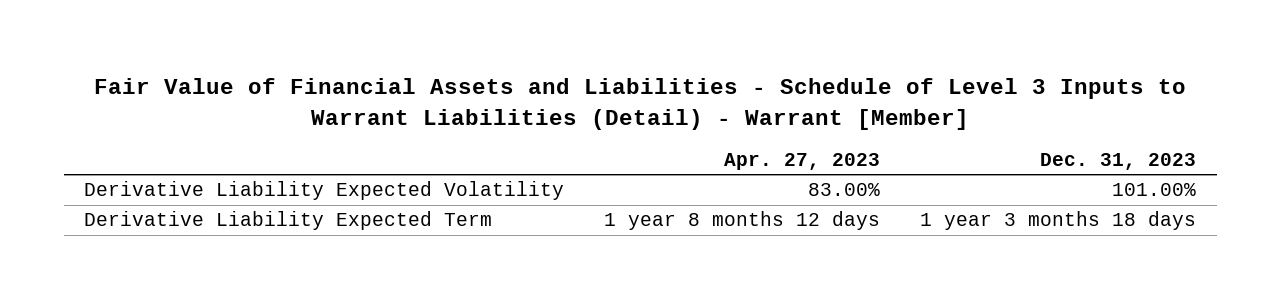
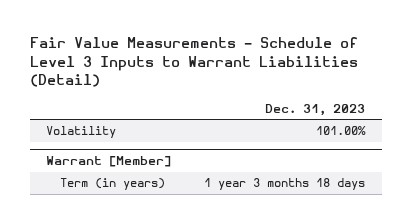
[94,78,1187,130] Fair Value of Financial Assets and Liabilities - Schedule of Level 3 Inputs to Warrant Liabilities (Detail) - Warrant [Member] -> [29,37,358,88] Fair Value Measurements - Schedule of Level 3 Inputs to Warrant Liabilities (Detail)
[724,152,881,170] Apr. 27, 2023 -> none
[84,181,565,201] Derivative Liability Expected Volatility -> [46,126,117,139] Volatility
none -> [46,156,172,168] Warrant [Member]
[84,211,493,231] Derivative Liability Expected Term -> [59,178,165,191] Term (in years)

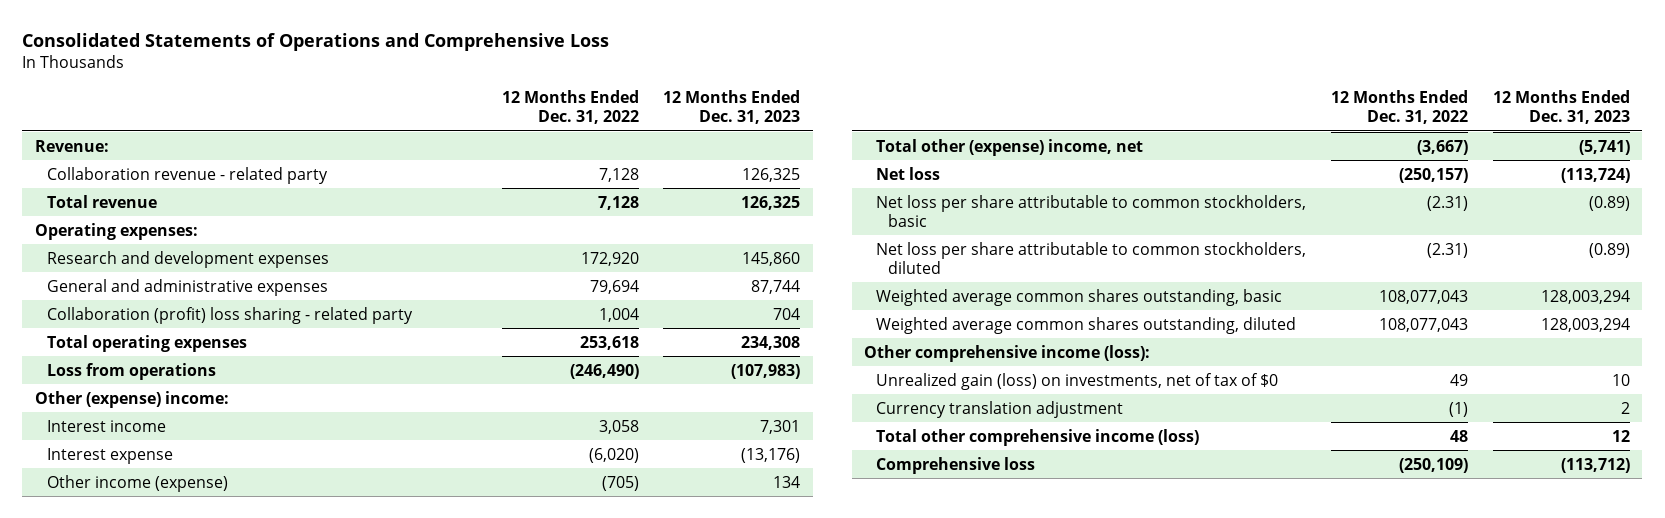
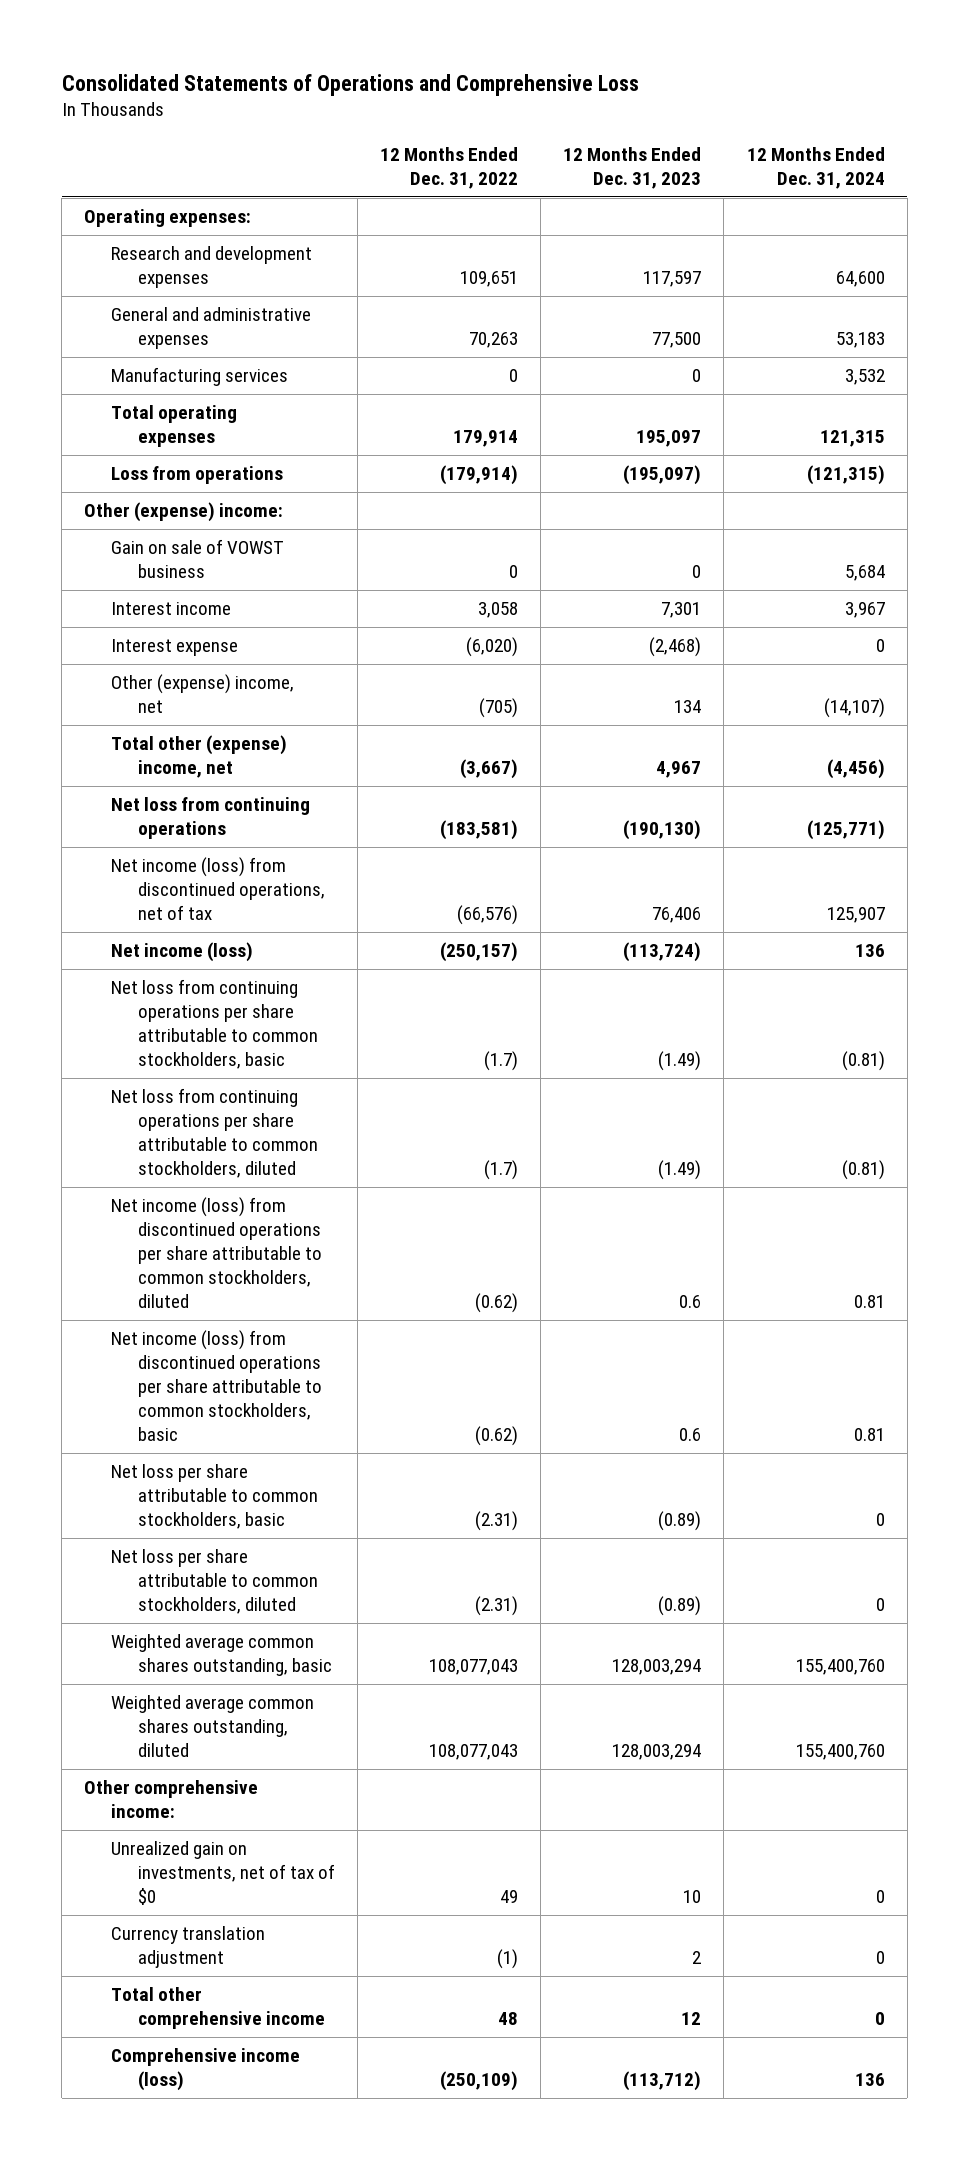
none -> [746,146,885,189] 12 Months Ended Dec. 31, 2024
[34,139,109,152] Revenue: -> none
[46,166,328,184] Collaboration revenue - related party -> none
[46,194,157,208] Total revenue -> none
[46,306,413,324] Collaboration (profit) loss sharing - related party -> none
[580,251,639,266] 172,920 -> [460,271,519,288] 109,651
[742,251,801,266] 145,860 -> [643,271,702,288] 117,597
[589,279,639,294] 79,694 -> [469,332,519,349] 70,263
[751,279,801,294] 87,744 -> [652,332,702,349] 77,500
none -> [111,367,289,387] Manufacturing services
[579,335,639,350] 253,618 -> [453,430,519,448] 179,914
[741,335,801,350] 234,308 -> [636,430,702,448] 195,097
[569,363,639,379] (246,490) -> [440,465,519,486] (179,914)
[731,363,801,379] (107,983) -> [623,465,702,486] (195,097)
none -> [111,539,285,579] Gain on sale of VOWST business
[741,447,801,463] (13,176) -> [649,637,702,658] (2,468)
[46,474,228,492] Other income (expense) -> [111,674,295,714] Other (expense) income, net
[1578,139,1630,155] (5,741) -> [656,761,702,779] 4,967
none -> [111,797,311,840] Net loss from continuing operations
none -> [111,857,325,921] Net income (loss) from discontinued operations, net of tax
[876,166,941,180] Net loss -> [111,942,254,963] Net income (loss)
none -> [111,979,318,1070] Net loss from continuing operations per share attributable to common stockholders, basic
none -> [111,1088,318,1179] Net loss from continuing operations per share attributable to common stockholders, diluted
none -> [111,1197,322,1309] Net income (loss) from discontinued operations per share attributable to common stockholders, diluted
none -> [111,1330,322,1442] Net income (loss) from discontinued operations per share attributable to common stockholders, basic
[864,344,1151,362] Other comprehensive income (loss): -> [84,1780,259,1819] Other comprehensive income:
[876,372,1279,390] Unrealized gain (loss) on investments, net of tax of $0 -> [111,1841,335,1906] Unrealized gain on investments, net of tax of $0
[876,428,1200,446] Total other comprehensive income (loss) -> [111,1987,325,2030] Total other comprehensive income
[876,456,1036,474] Comprehensive loss -> [111,2048,301,2092] Comprehensive income (loss)

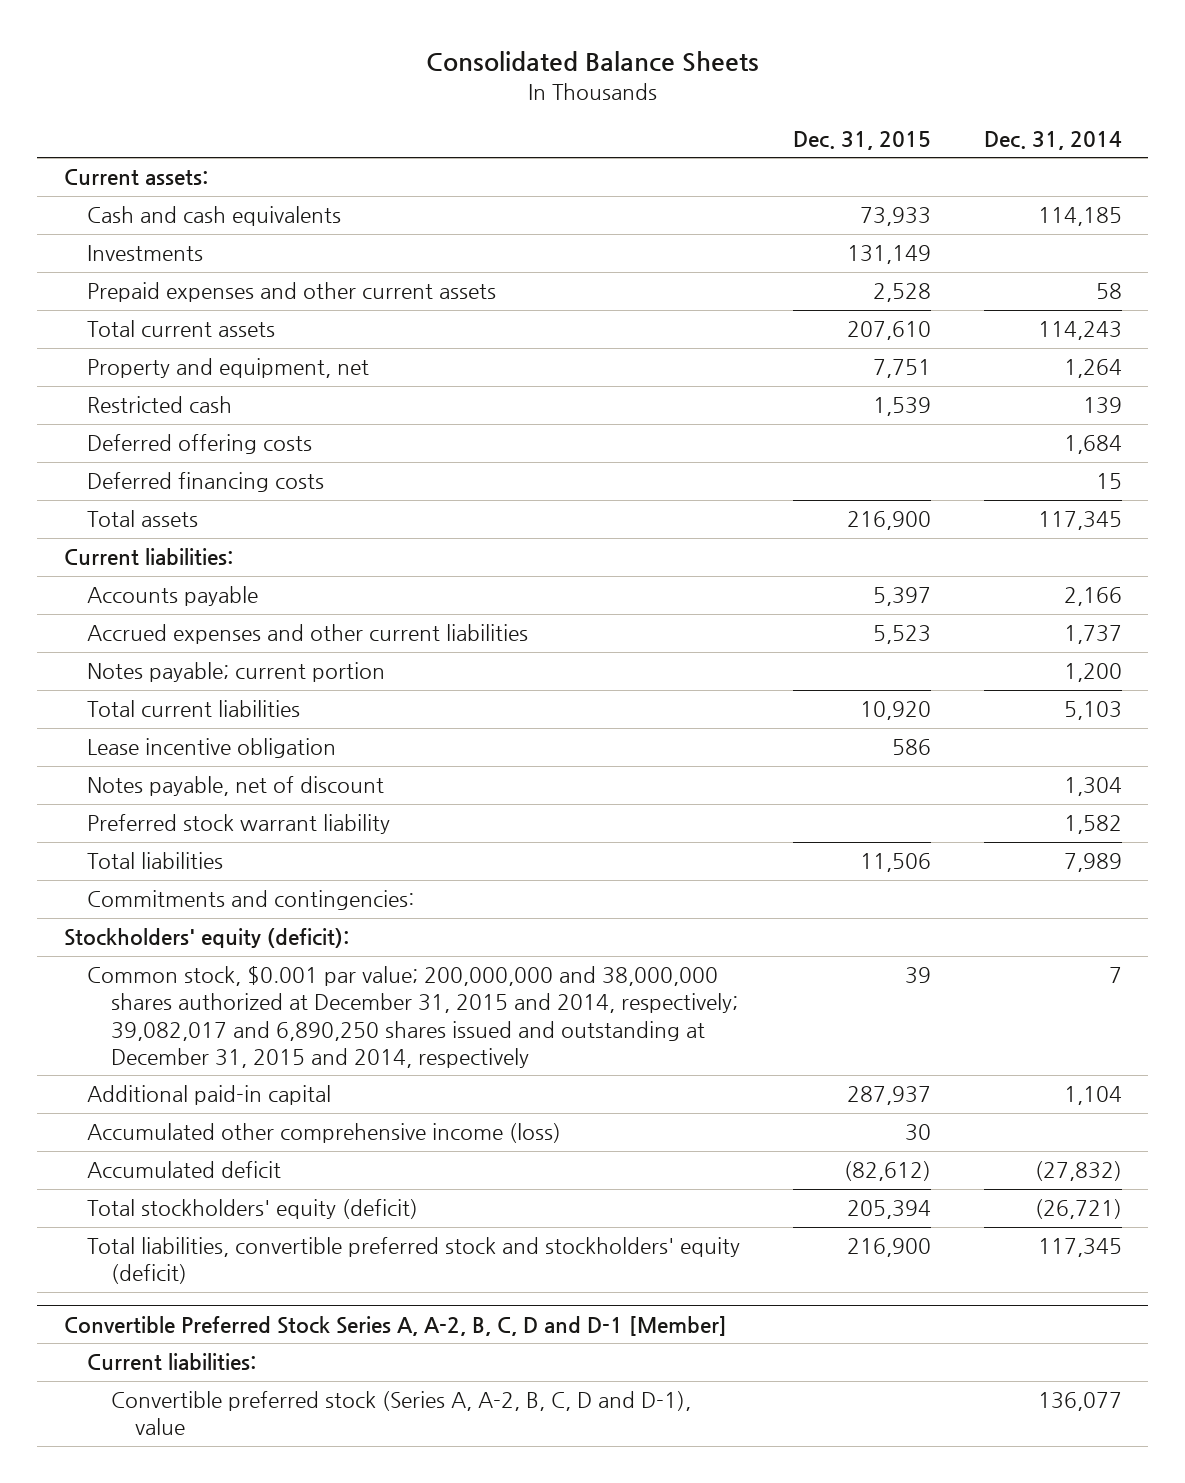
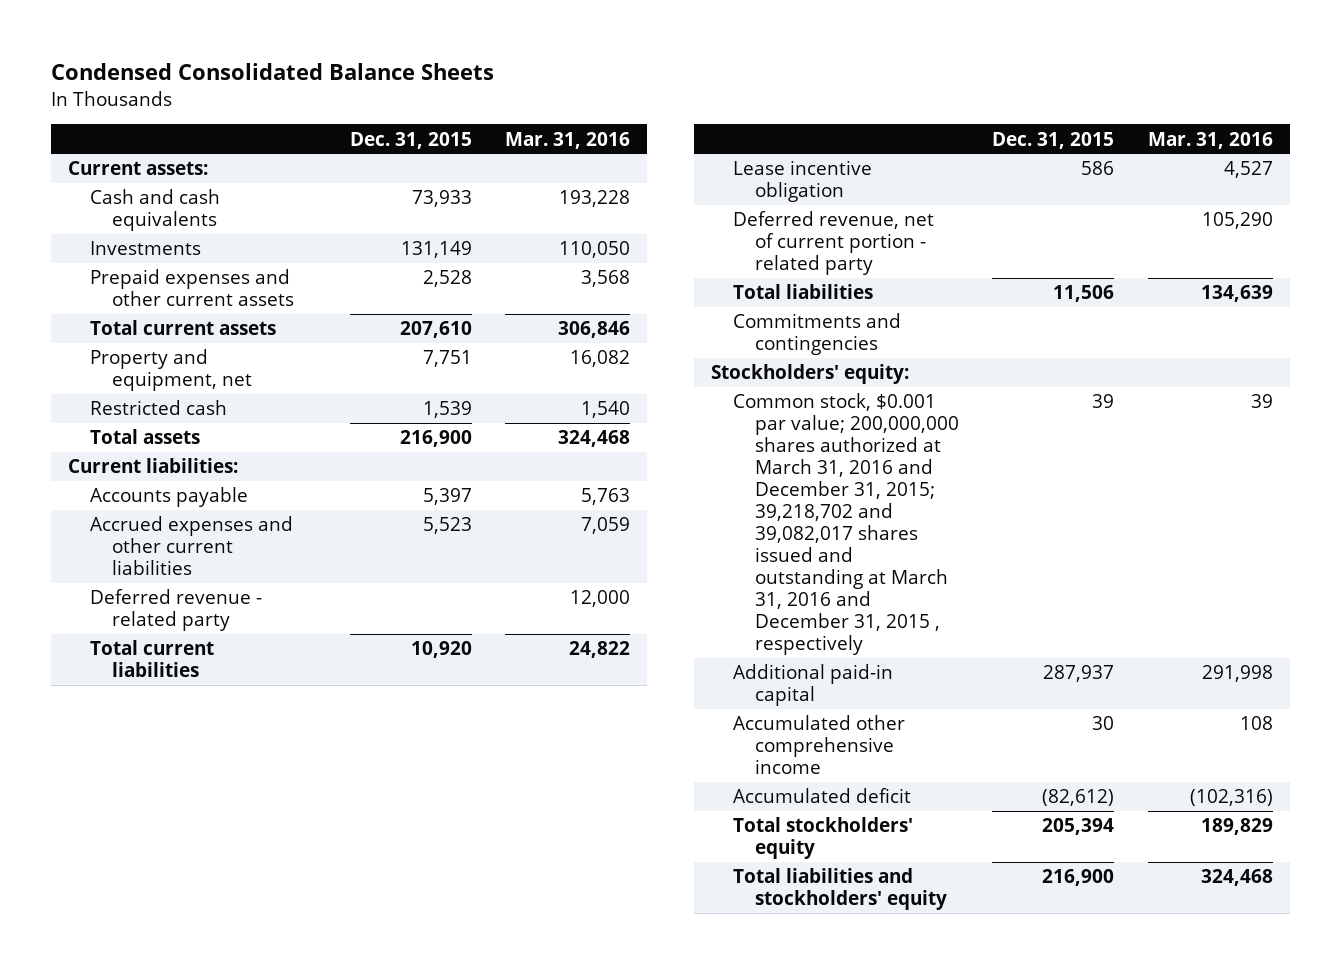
[425,51,759,73] Consolidated Balance Sheets -> [51,63,495,81] Condensed Consolidated Balance Sheets
[983,130,1122,150] Dec. 31, 2014 -> none
none -> [505,131,631,149] Mar. 31, 2016
[87,434,313,455] Deferred offering costs -> none
[87,472,325,493] Deferred financing costs -> none
[87,662,386,683] Notes payable; current portion -> none
none -> [90,589,263,632] Deferred revenue - related party
[87,776,385,797] Notes payable, net of discount -> none
[87,814,391,835] Preferred stock warrant liability -> none
none -> [732,211,934,276] Deferred revenue, net of current portion - related party
[87,890,415,911] Commitments and contingencies: -> [732,313,901,356] Commitments and contingencies
[63,928,349,949] Stockholders' equity (deficit): -> [710,364,909,385] Stockholders' equity:
[87,966,739,1068] Common stock, $0.001 par value; 200,000,000 and 38,000,000 shares authorized at December 31, 2015 and 2014, respectively; 39,082,017 and 6,890,250 shares issued and outstanding at December 31, 2015 and 2014, respectively -> [732,393,959,656] Common stock, $0.001 par value; 200,000,000 shares authorized at March 31, 2016 and December 31, 2015; 39,218,702 and 39,082,017 shares issued and outstanding at March 31, 2016 and December 31, 2015 , respectively
[87,1123,562,1144] Accumulated other comprehensive income (loss) -> [732,715,905,775] Accumulated other comprehensive income
[63,1315,727,1336] Convertible Preferred Stock Series A, A-2, B, C, D and D-1 [Member] -> none
[87,1353,257,1371] Current liabilities: -> none
[111,1391,692,1436] Convertible preferred stock (Series A, A-2, B, C, D and D-1), value -> none
[87,1199,419,1220] Total stockholders' equity (deficit) -> [732,817,913,860] Total stockholders' equity
[87,1237,741,1285] Total liabilities, convertible preferred stock and stockholders' equity (deficit) -> [732,868,947,911] Total liabilities and stockholders' equity

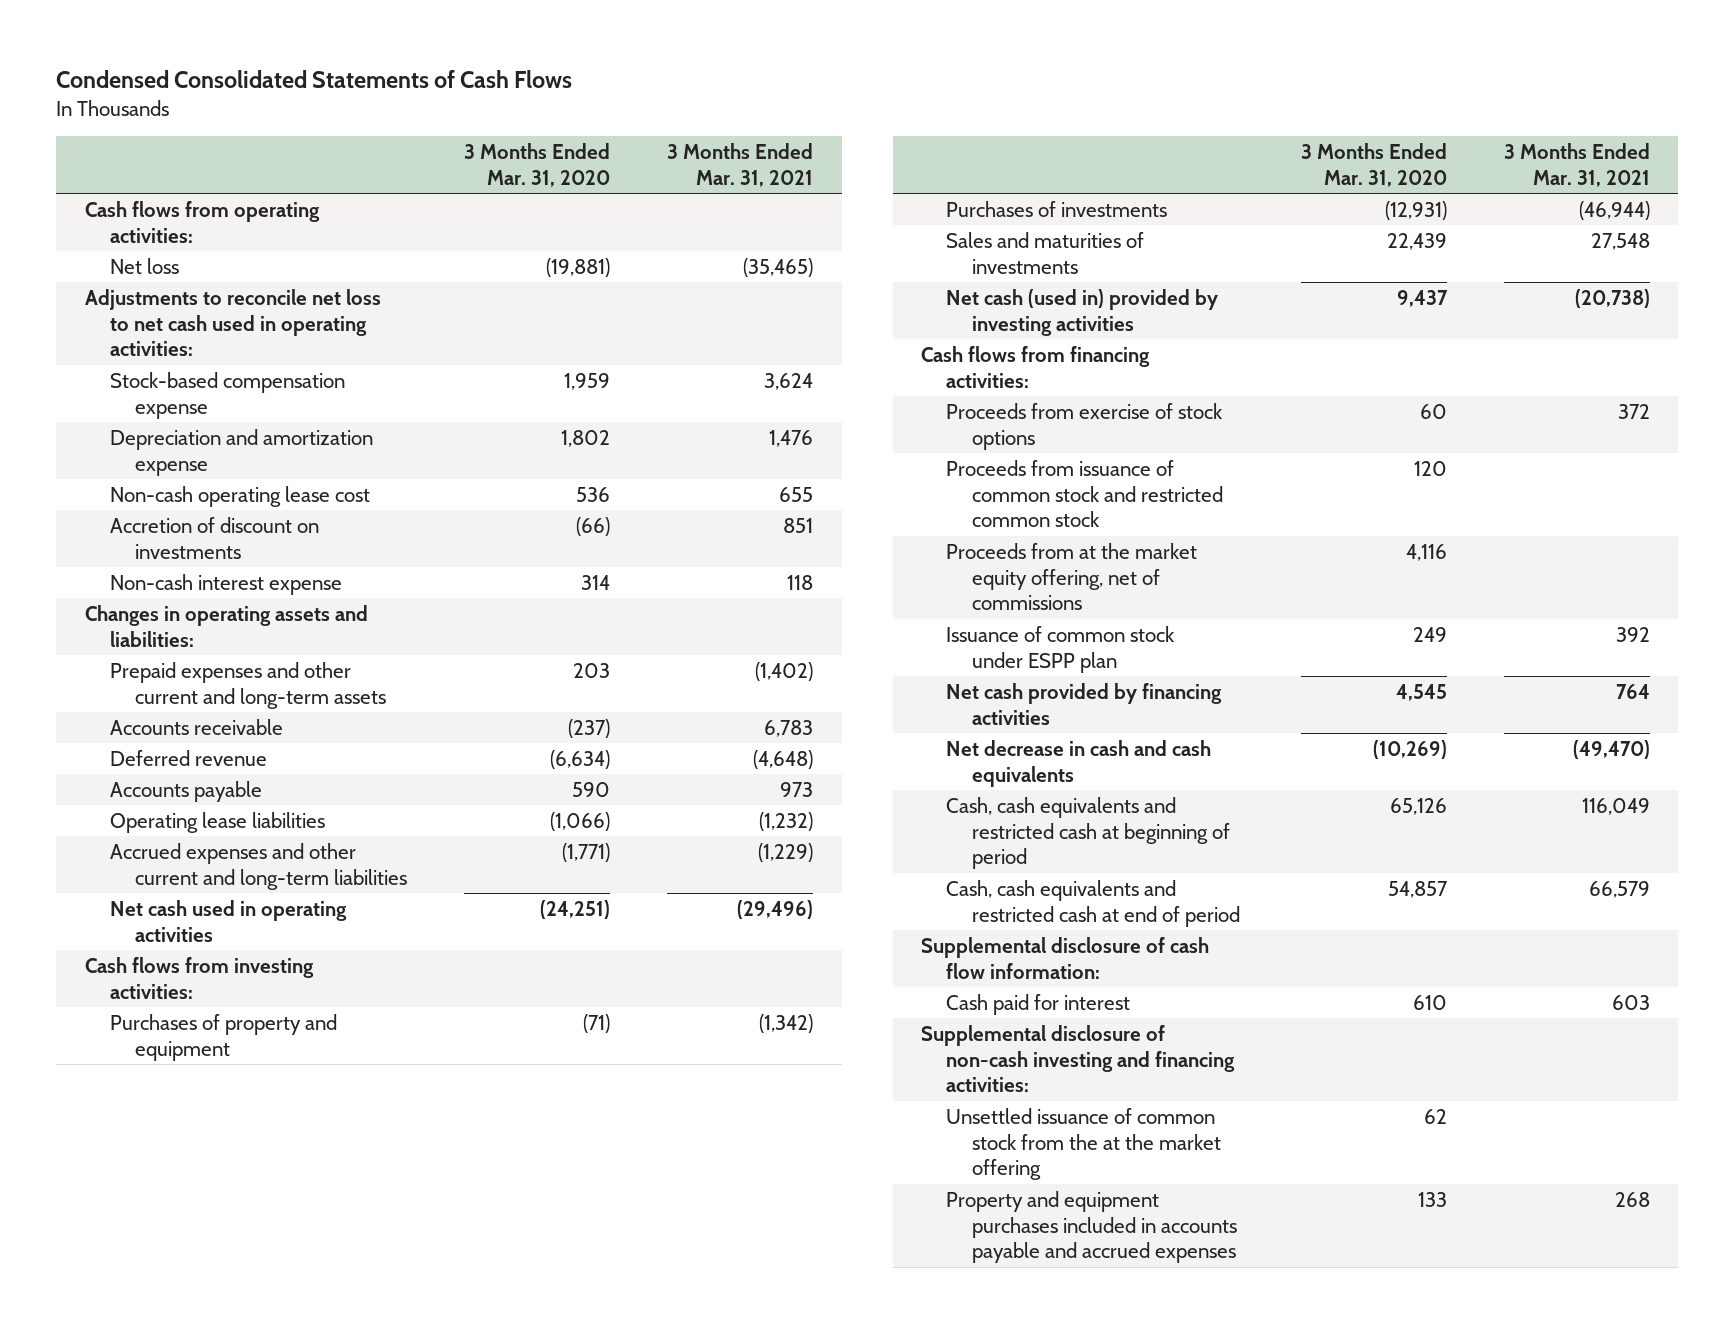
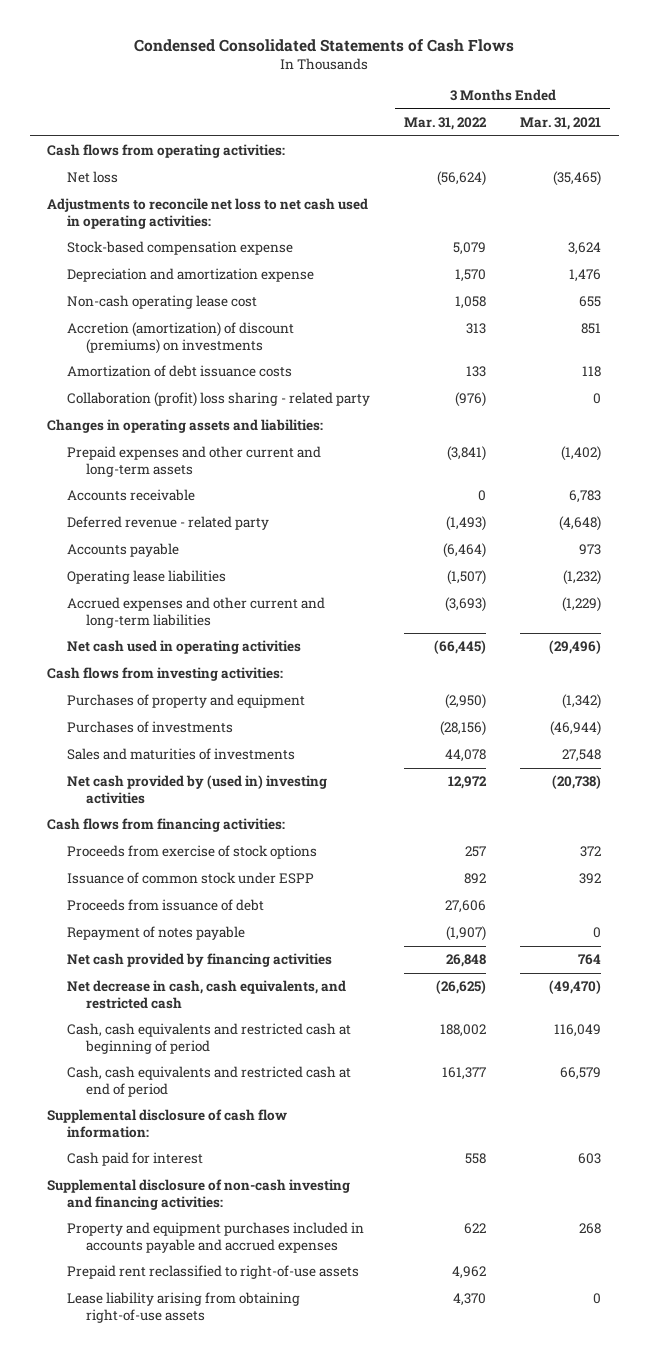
[464,142,611,187] 3 Months Ended Mar. 31, 2020 -> none
none -> [404,117,488,131] Mar. 31, 2022
[109,516,319,559] Accretion of discount on investments -> [66,322,294,354] Accretion (amortization) of discount (premiums) on investments
[109,573,342,595] Non-cash interest expense -> [66,365,292,378] Amortization of debt issuance costs
none -> [66,392,370,408] Collaboration (profit) loss sharing - related party
[109,749,267,766] Deferred revenue -> [66,516,269,531] Deferred revenue - related party
[946,288,1219,336] Net cash (used in) provided by investing activities -> [66,775,327,804] Net cash provided by (used in) investing activities
[946,459,1223,528] Proceeds from issuance of common stock and restricted common stock -> none
[946,542,1198,611] Proceeds from at the market equity offering, net of commissions -> none
[946,625,1176,673] Issuance of common stock under ESPP plan -> [66,872,314,885] Issuance of common stock under ESPP
none -> [66,899,264,912] Proceeds from issuance of debt
none -> [66,926,245,941] Repayment of notes payable
[946,739,1212,787] Net decrease in cash and cash equivalents -> [66,980,346,1009] Net decrease in cash, cash equivalents, and restricted cash
[946,1107,1221,1181] Unsettled issuance of common stock from the at the market offering -> none
none -> [66,1265,359,1280] Prepaid rent reclassified to right-of-use assets
none -> [66,1292,300,1323] Lease liability arising from obtaining right-of-use assets

